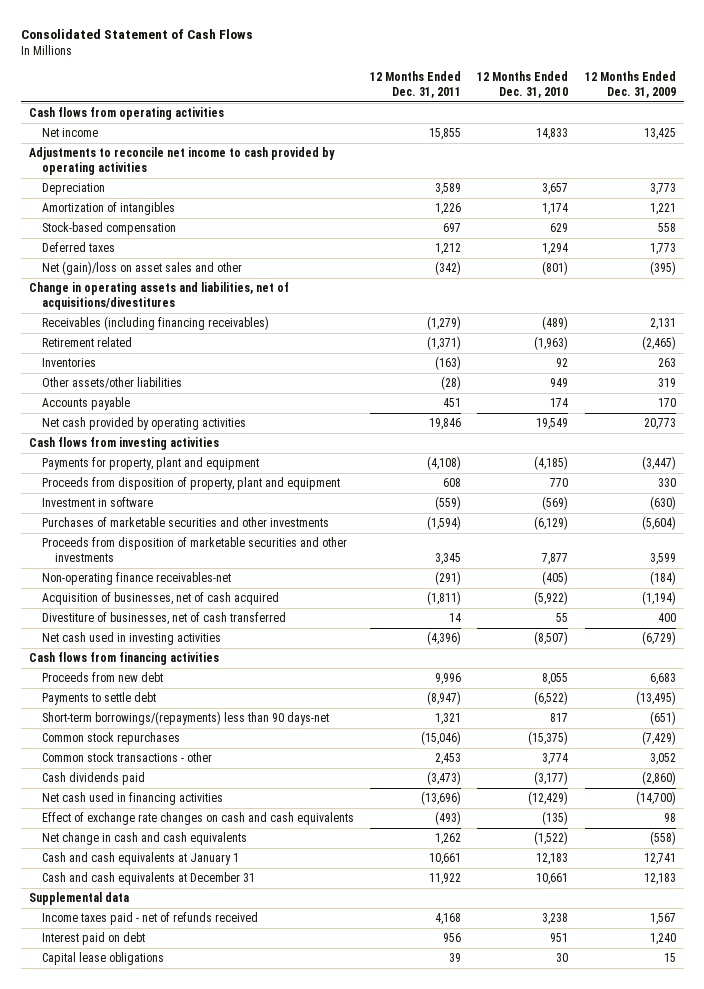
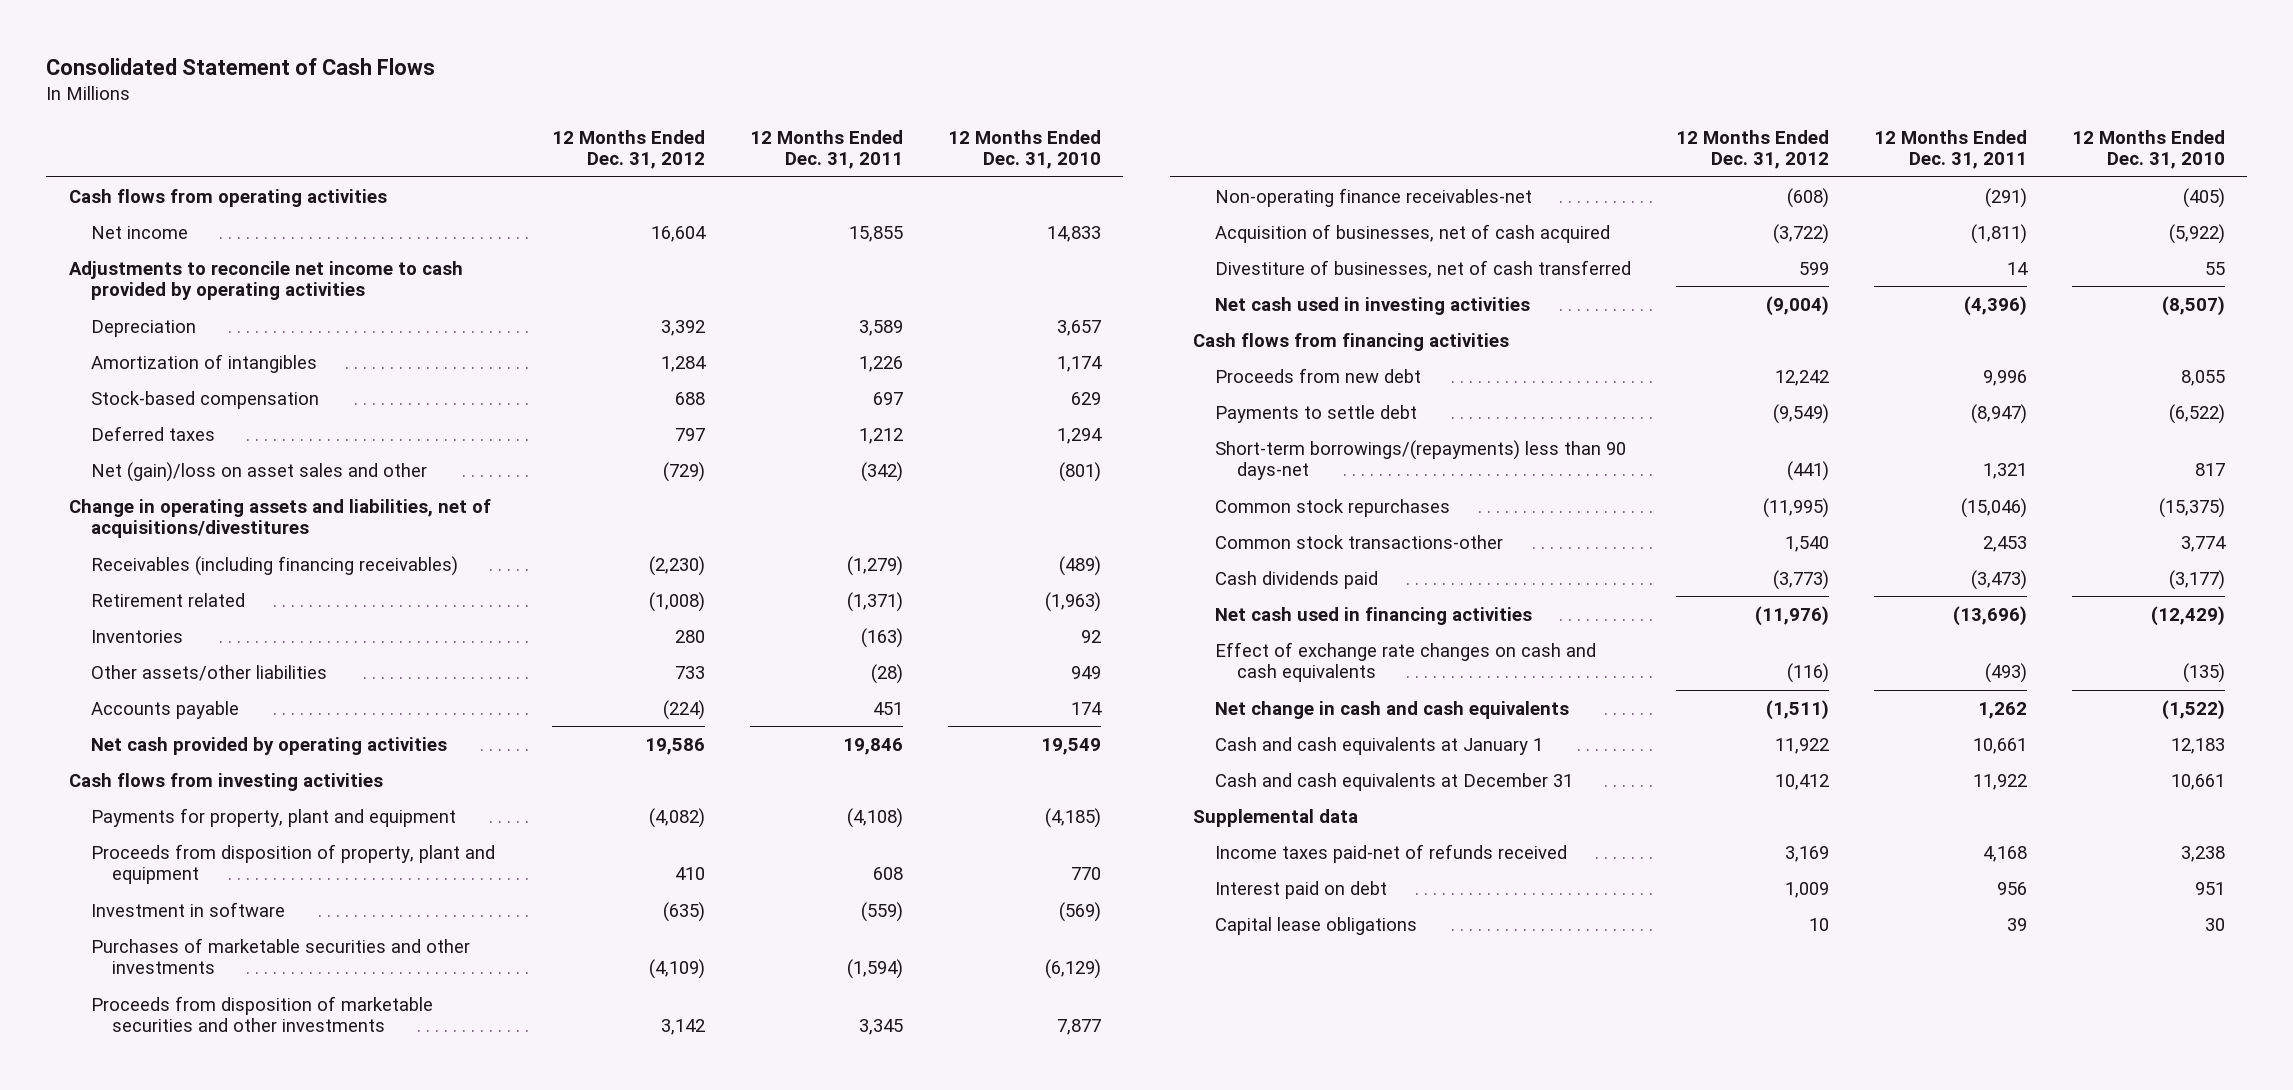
[584,70,676,98] 12 Months Ended Dec. 31, 2009 -> none
none -> [551,129,705,170] 12 Months Ended Dec. 31, 2012
[41,752,212,763] Common stock transactions - other -> [1214,534,1503,549] Common stock transactions-other
[41,912,258,926] Income taxes paid - net of refunds received -> [1214,843,1567,863] Income taxes paid-net of refunds received

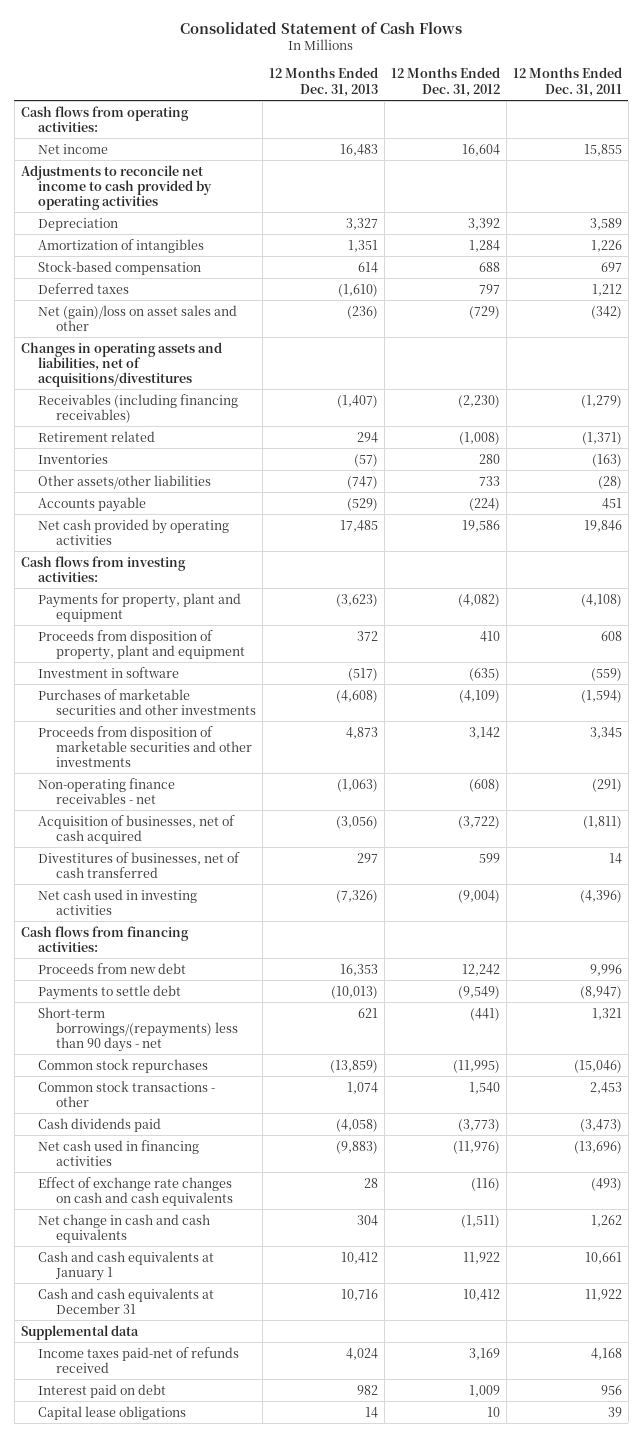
[947,129,1101,170] 12 Months Ended Dec. 31, 2010 -> none
none -> [269,67,379,97] 12 Months Ended Dec. 31, 2013
[68,188,387,207] Cash flows from operating activities -> [20,105,189,132] Cash flows from operating activities:
[68,498,491,539] Change in operating assets and liabilities, net of acquisitions/divestitures -> [20,341,222,387] Changes in operating assets and liabilities, net of acquisitions/divestitures
[68,772,383,791] Cash flows from investing activities -> [20,555,186,582] Cash flows from investing activities:
[1214,187,1532,207] Non-operating finance receivables-net -> [38,777,176,804] Non-operating finance receivables - net
[1214,259,1631,278] Divestiture of businesses, net of cash transferred -> [38,851,241,878] Divestitures of businesses, net of cash transferred
[1192,332,1509,351] Cash flows from financing activities -> [20,925,189,952] Cash flows from financing activities:
[1214,439,1626,481] Short-term borrowings/(repayments) less than 90 days-net -> [38,1006,239,1052] Short-term borrowings/(repayments) less than 90 days - net
[1214,534,1503,549] Common stock transactions-other -> [38,1080,216,1107] Common stock transactions - other

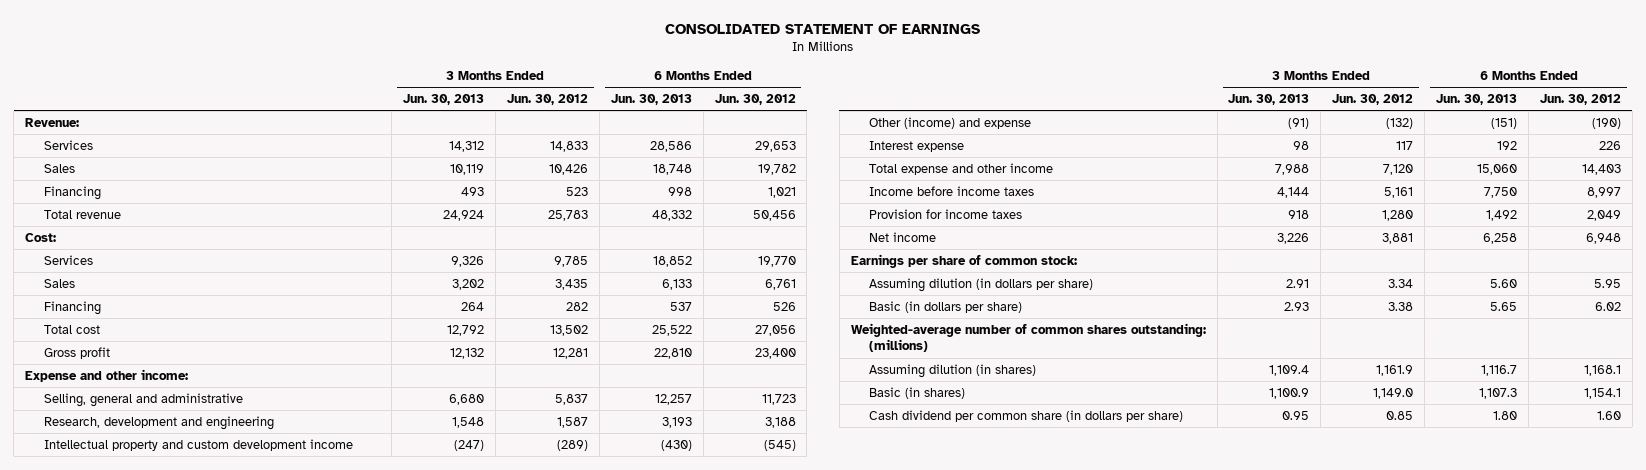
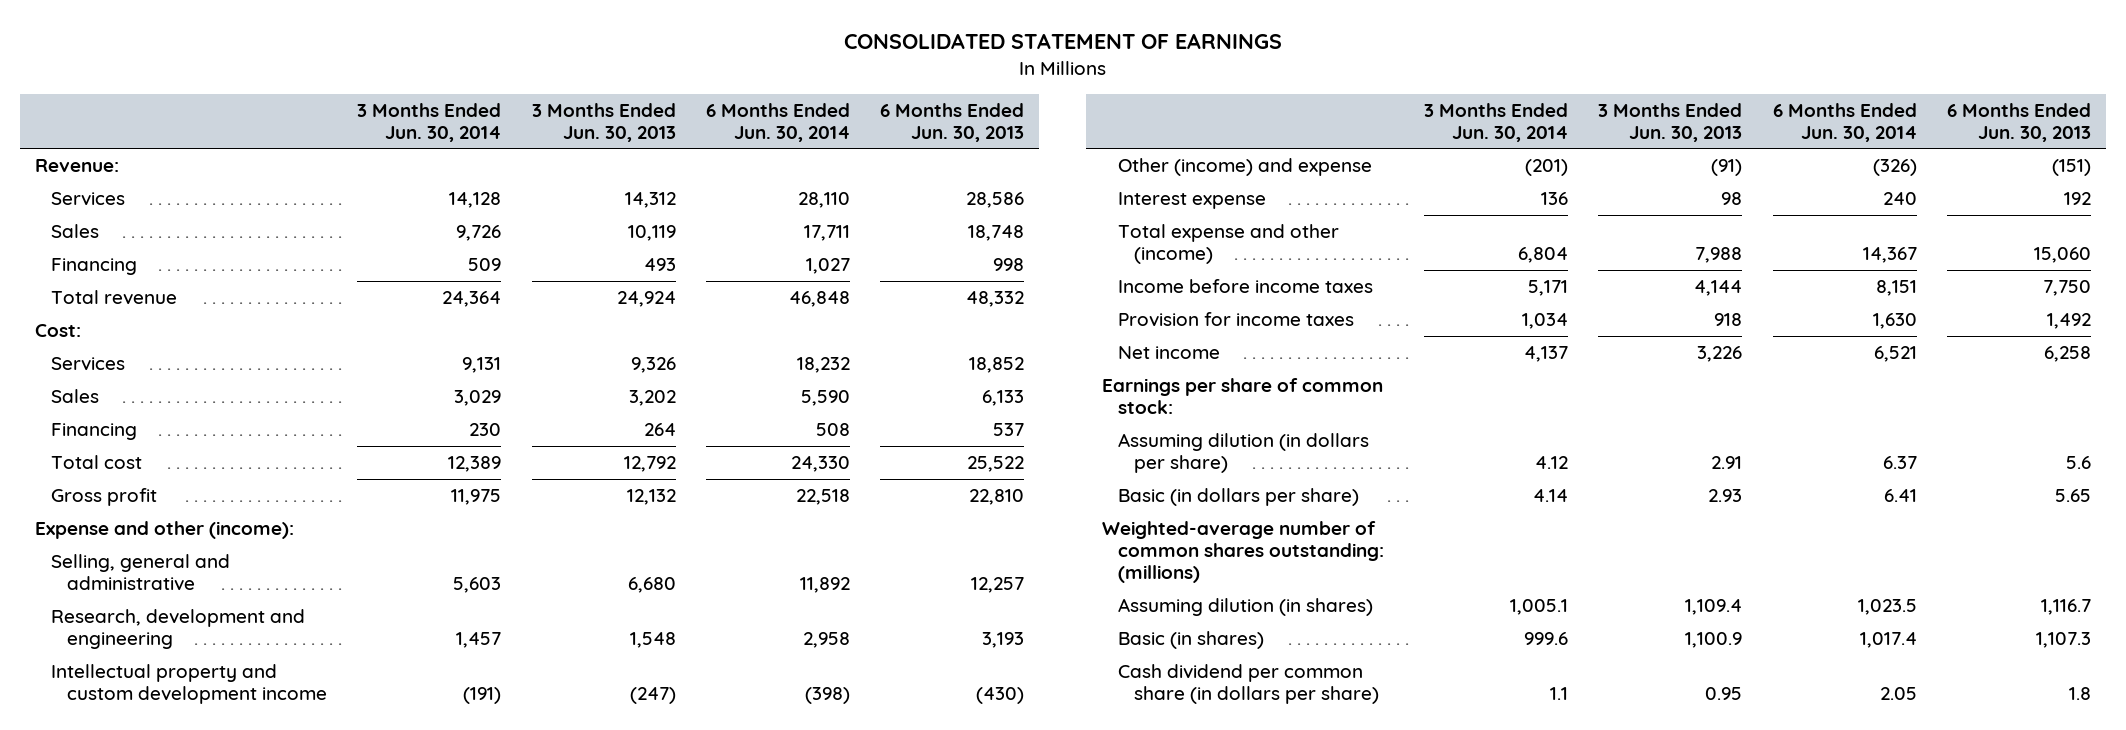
[506,94,588,106] Jun. 30, 2012 -> none
[714,94,796,106] Jun. 30, 2012 -> none
none -> [357,102,502,142] 3 Months Ended Jun. 30, 2014
none -> [705,102,850,142] 6 Months Ended Jun. 30, 2014
[25,368,189,382] Expense and other income: -> [34,520,294,539] Expense and other (income):
[869,162,1054,175] Total expense and other income -> [1117,223,1339,264] Total expense and other (income)
[1490,278,1518,288] 5.60 -> [2065,455,2091,469] 5.6
[1493,410,1518,420] 1.80 -> [2068,686,2091,700] 1.8

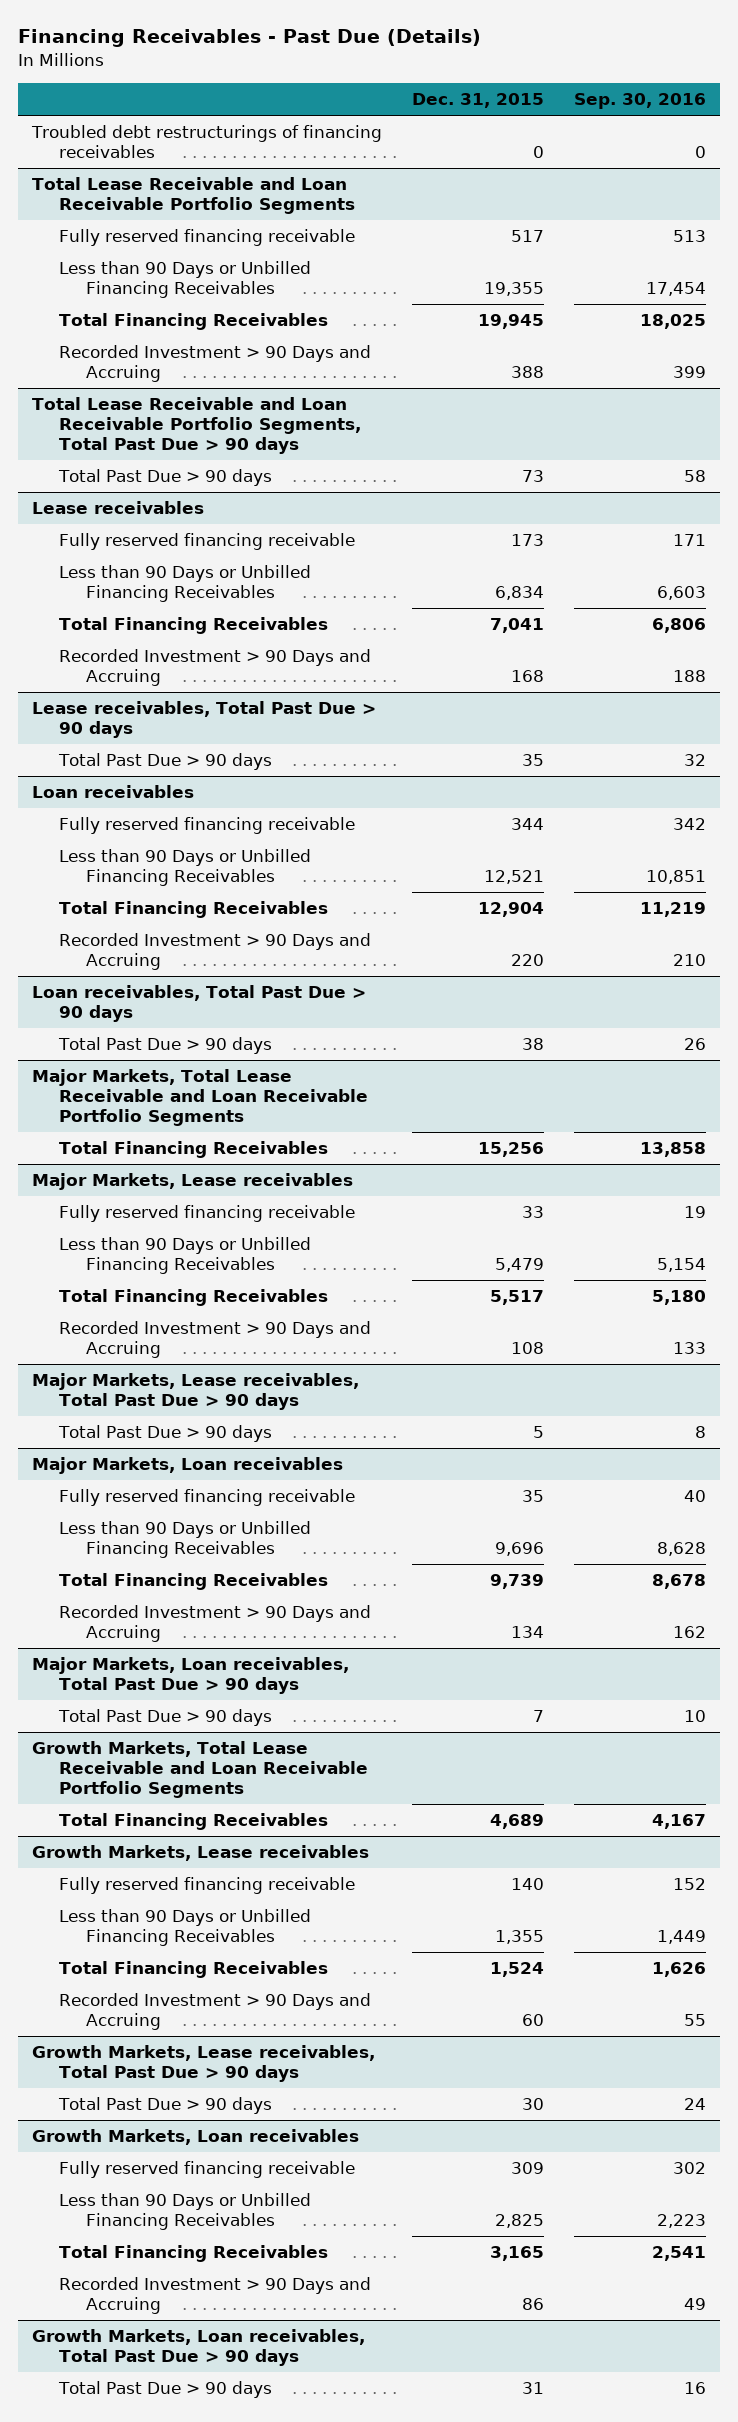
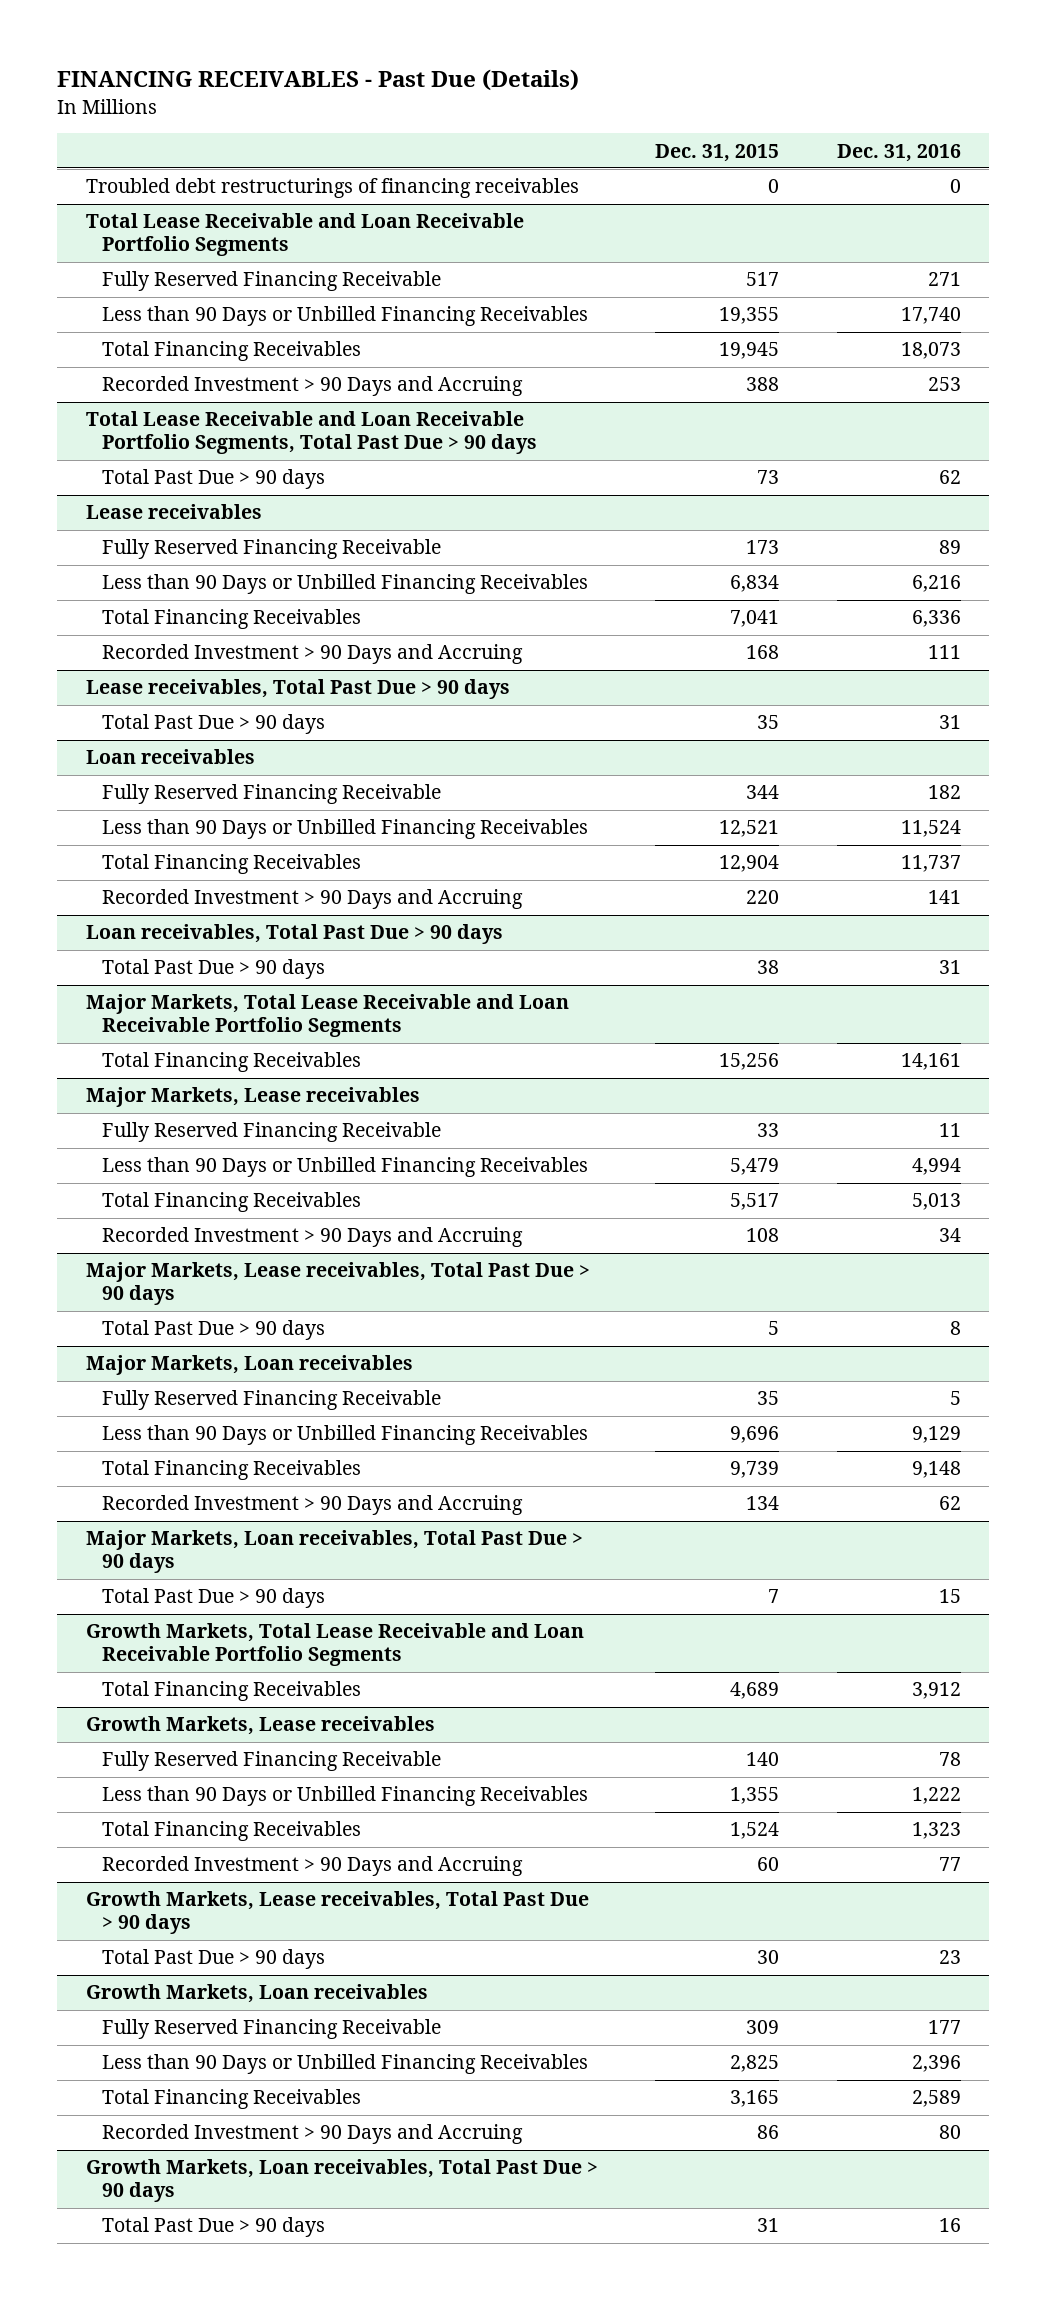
[17,29,481,48] Financing Receivables - Past Due (Details) -> [57,69,580,92] FINANCING RECEIVABLES - Past Due (Details)
[573,93,706,110] Sep. 30, 2016 -> none
none -> [836,143,961,162] Dec. 31, 2016
[59,229,356,247] Fully reserved financing receivable -> [101,271,441,292] Fully Reserved Financing Receivable
[59,533,356,551] Fully reserved financing receivable -> [101,539,441,560] Fully Reserved Financing Receivable
[59,817,356,835] Fully reserved financing receivable -> [101,784,441,805] Fully Reserved Financing Receivable
[59,1205,356,1223] Fully reserved financing receivable -> [101,1122,441,1143] Fully Reserved Financing Receivable
[59,1489,356,1507] Fully reserved financing receivable -> [101,1390,441,1411] Fully Reserved Financing Receivable
[59,1877,356,1895] Fully reserved financing receivable -> [101,1751,441,1772] Fully Reserved Financing Receivable
[59,2161,356,2179] Fully reserved financing receivable -> [101,2019,441,2040] Fully Reserved Financing Receivable

